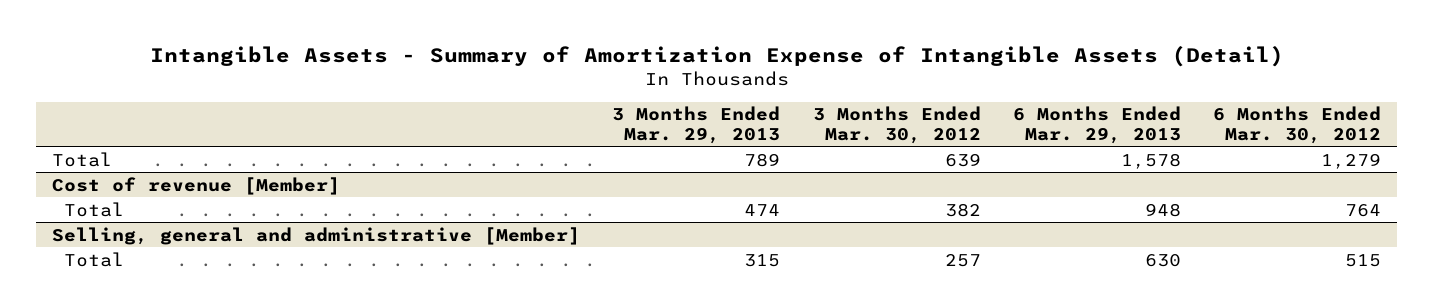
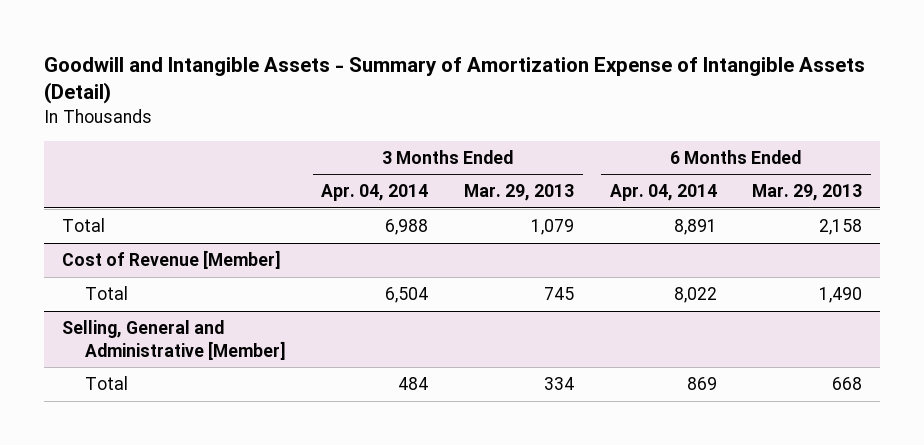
[149,45,1284,67] Intangible Assets - Summary of Amortization Expense of Intangible Assets (Detail) -> [44,56,866,105] Goodwill and Intangible Assets - Summary of Amortization Expense of Intangible Assets (Detail)
[812,106,981,144] 3 Months Ended Mar. 30, 2012 -> none
[1213,106,1382,144] 6 Months Ended Mar. 30, 2012 -> none
none -> [321,184,429,202] Apr. 04, 2014
none -> [609,184,717,202] Apr. 04, 2014
[744,152,781,167] 789 -> [531,219,575,236] 1,079
[1120,152,1181,169] 1,578 -> [819,219,863,236] 2,158
[51,176,340,195] Cost of revenue [Member] -> [61,250,281,270] Cost of Revenue [Member]
[744,203,781,216] 474 -> [544,287,575,301] 745
[1144,202,1181,217] 948 -> [819,287,863,304] 1,490
[51,226,580,245] Selling, general and administrative [Member] -> [61,320,286,360] Selling, General and Administrative [Member]
[744,253,781,267] 315 -> [544,377,575,391] 334
[1144,253,1181,267] 630 -> [832,377,863,391] 668

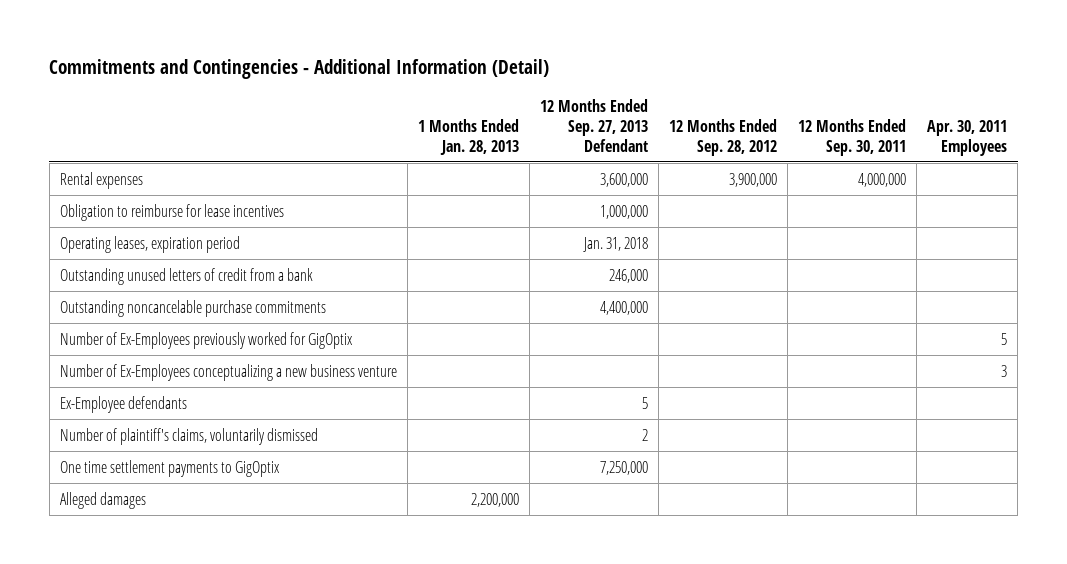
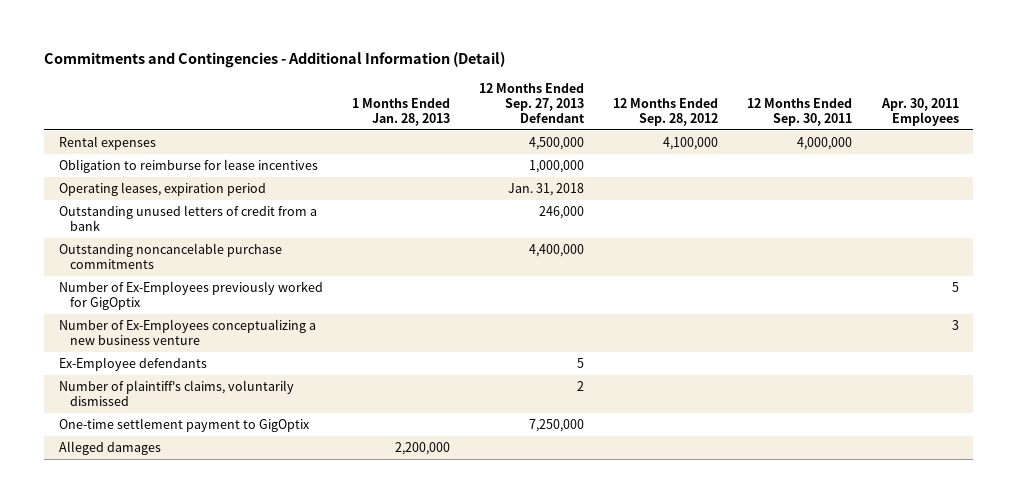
[599,172,648,187] 3,600,000 -> [529,137,585,151] 4,500,000
[728,172,777,187] 3,900,000 -> [663,137,719,151] 4,100,000
[59,459,280,477] One time settlement payments to GigOptix -> [58,418,310,433] One-time settlement payment to GigOptix

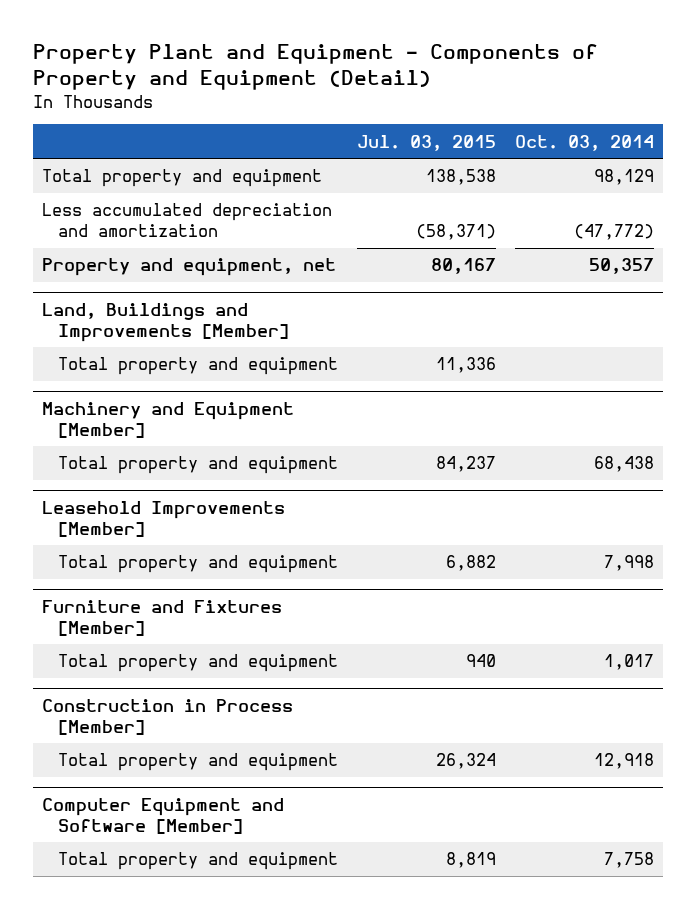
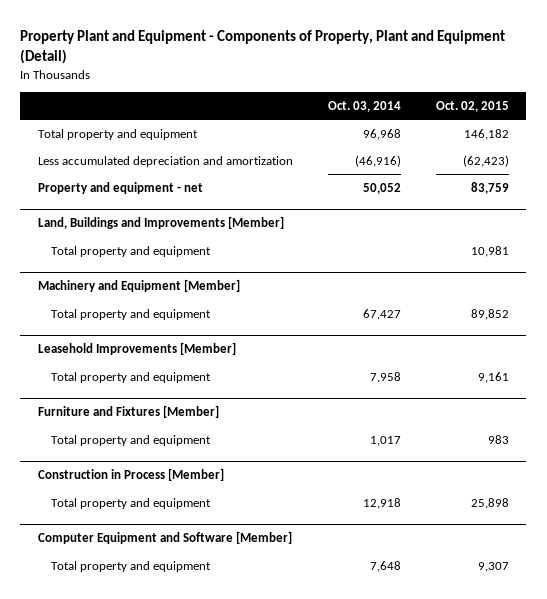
[33,44,599,90] Property Plant and Equipment - Components of Property and Equipment (Detail) -> [20,29,506,65] Property Plant and Equipment - Components of Property, Plant and Equipment (Detail)
[357,134,497,151] Jul. 03, 2015 -> none
none -> [435,100,509,112] Oct. 02, 2015
[593,169,654,186] 98,129 -> [362,128,401,140] 96,968
[573,224,654,241] (47,772) -> [354,154,401,167] (46,916)
[42,258,337,277] Property and equipment, net -> [37,181,203,194] Property and equipment - net
[588,258,654,275] 50,357 -> [362,182,401,194] 50,052
[593,456,654,473] 68,438 -> [362,308,401,320] 67,427
[603,555,654,572] 7,998 -> [369,371,401,383] 7,958
[603,852,654,869] 7,758 -> [369,560,401,572] 7,648

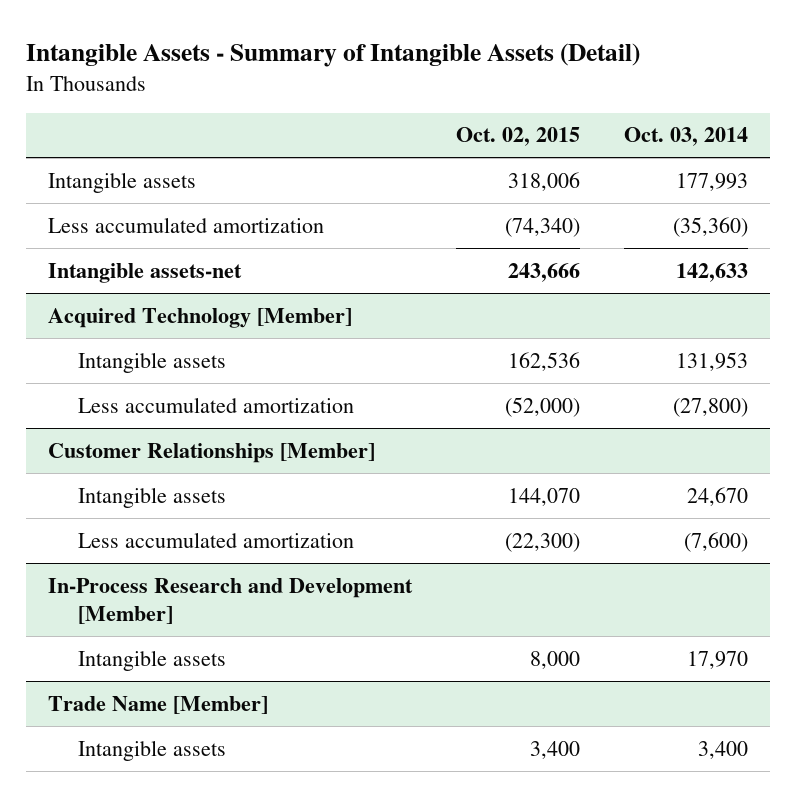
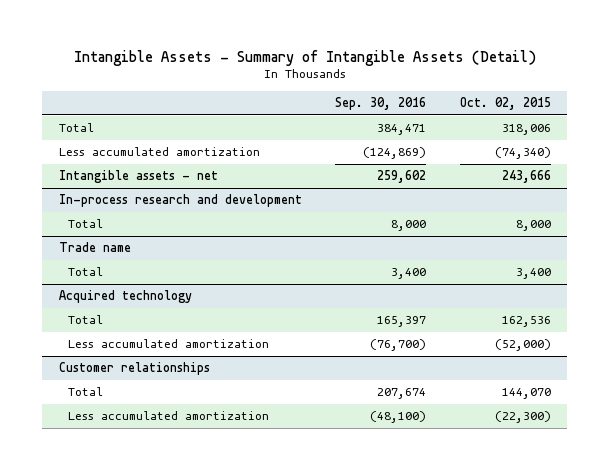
[624,127,749,147] Oct. 03, 2014 -> none
none -> [335,97,427,111] Sep. 30, 2016
[48,171,197,193] Intangible assets -> [59,123,95,133] Total
[48,262,243,283] Intangible assets-net -> [59,170,219,184] Intangible assets - net
none -> [59,194,303,208] In-process research and development
none -> [68,219,104,229] Total
none -> [59,242,132,253] Trade name
none -> [68,267,104,277] Total
[48,307,353,328] Acquired Technology [Member] -> [59,290,193,304] Acquired technology
[77,351,226,373] Intangible assets -> [68,315,104,325] Total
[48,442,376,463] Customer Relationships [Member] -> [59,362,211,376] Customer relationships
[77,486,226,508] Intangible assets -> [68,387,104,397] Total
[48,577,414,624] In-Process Research and Development [Member] -> none
[77,649,226,671] Intangible assets -> none
[48,695,269,714] Trade Name [Member] -> none
[77,739,226,761] Intangible assets -> none

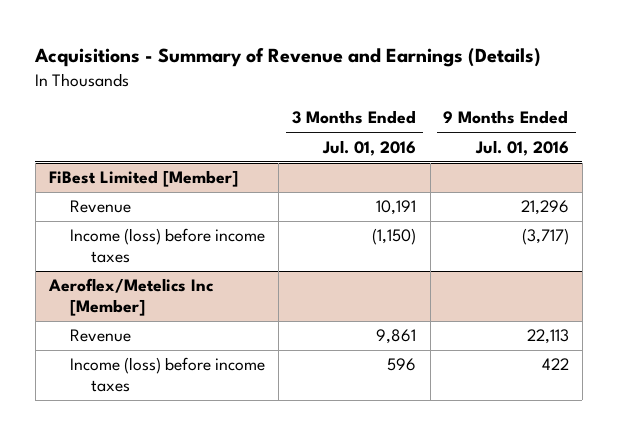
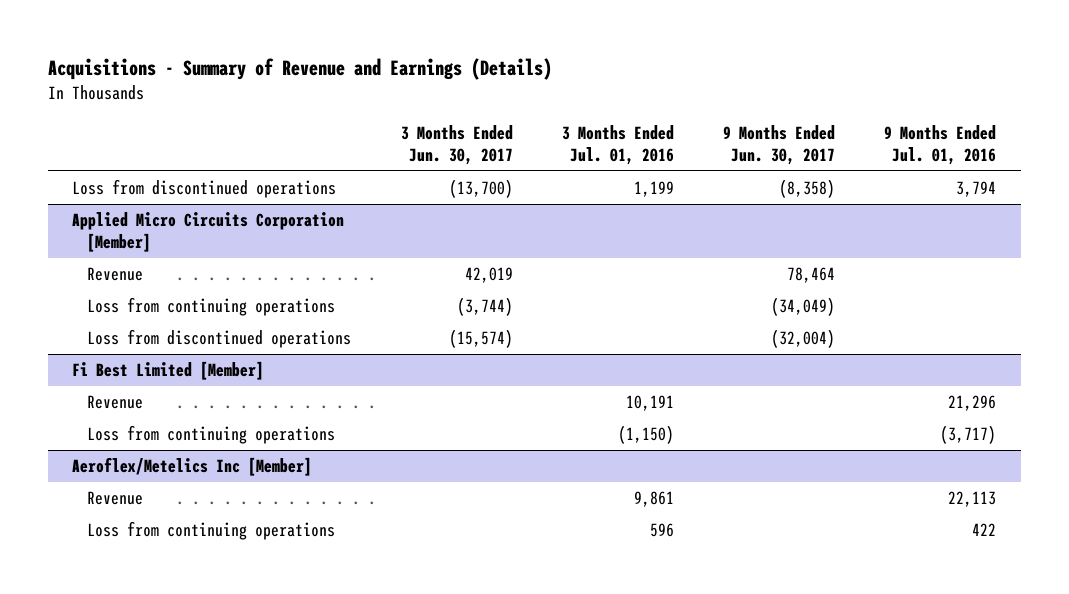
none -> [400,124,513,166] 3 Months Ended Jun. 30, 2017
none -> [723,124,836,166] 9 Months Ended Jun. 30, 2017
none -> [72,179,337,199] Loss from discontinued operations
none -> [72,212,345,253] Applied Micro Circuits Corporation [Member]
none -> [87,267,144,282] Revenue
none -> [87,297,336,317] Loss from continuing operations
none -> [87,329,352,349] Loss from discontinued operations
[48,170,238,188] FiBest Limited [Member] -> [72,361,265,381] Fi Best Limited [Member]
[70,228,266,263] Income (loss) before income taxes -> [87,425,336,445] Loss from continuing operations
[70,357,266,392] Income (loss) before income taxes -> [87,521,336,541] Loss from continuing operations

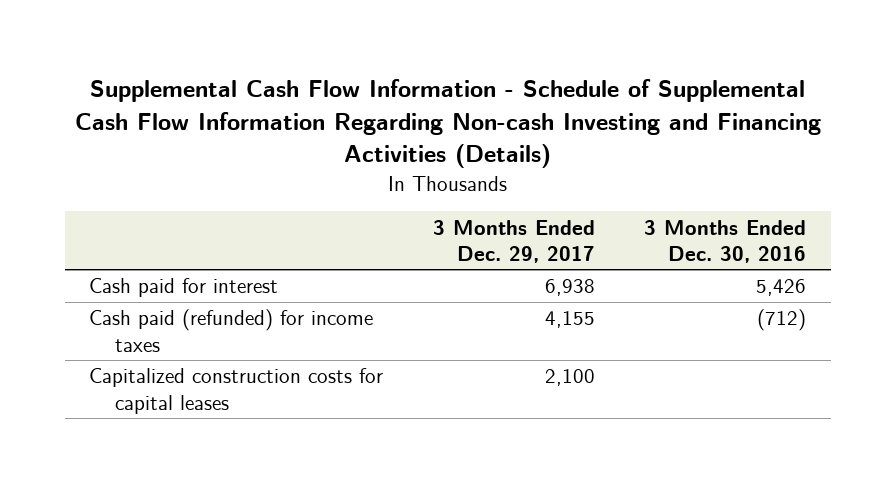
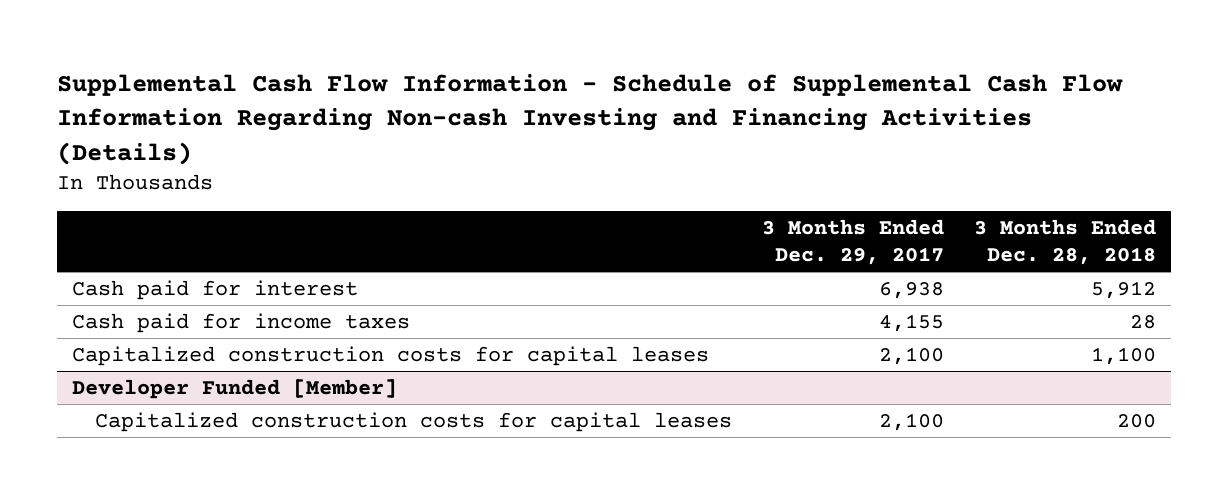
[643,219,806,264] 3 Months Ended Dec. 30, 2016 -> none
none -> [974,219,1157,266] 3 Months Ended Dec. 28, 2018
[89,309,374,352] Cash paid (refunded) for income taxes -> [71,312,410,333] Cash paid for income taxes
none -> [71,378,397,399] Developer Funded [Member]
none -> [95,411,733,432] Capitalized construction costs for capital leases

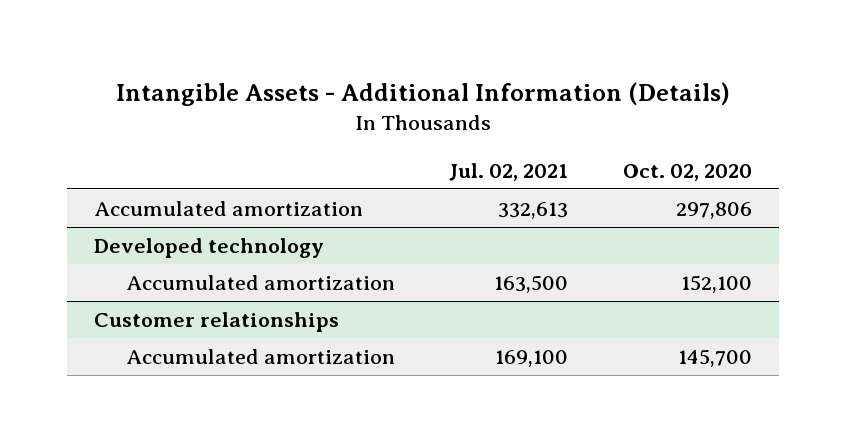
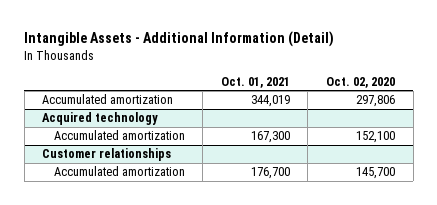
[116,81,731,106] Intangible Assets - Additional Information (Details) -> [24,31,335,48] Intangible Assets - Additional Information (Detail)
[449,162,569,181] Jul. 02, 2021 -> none
none -> [220,76,290,88] Oct. 01, 2021
[94,237,325,258] Developed technology -> [42,112,159,126] Acquired technology

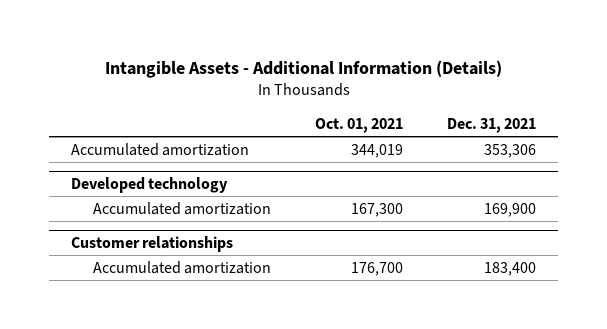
[24,31,335,48] Intangible Assets - Additional Information (Detail) -> [104,59,502,78] Intangible Assets - Additional Information (Details)
[326,76,396,88] Oct. 02, 2020 -> none
none -> [447,117,537,133] Dec. 31, 2021
[42,112,159,126] Acquired technology -> [71,177,229,194] Developed technology

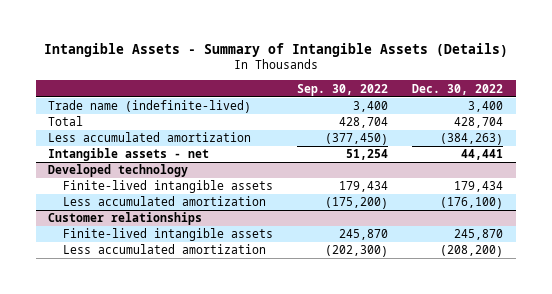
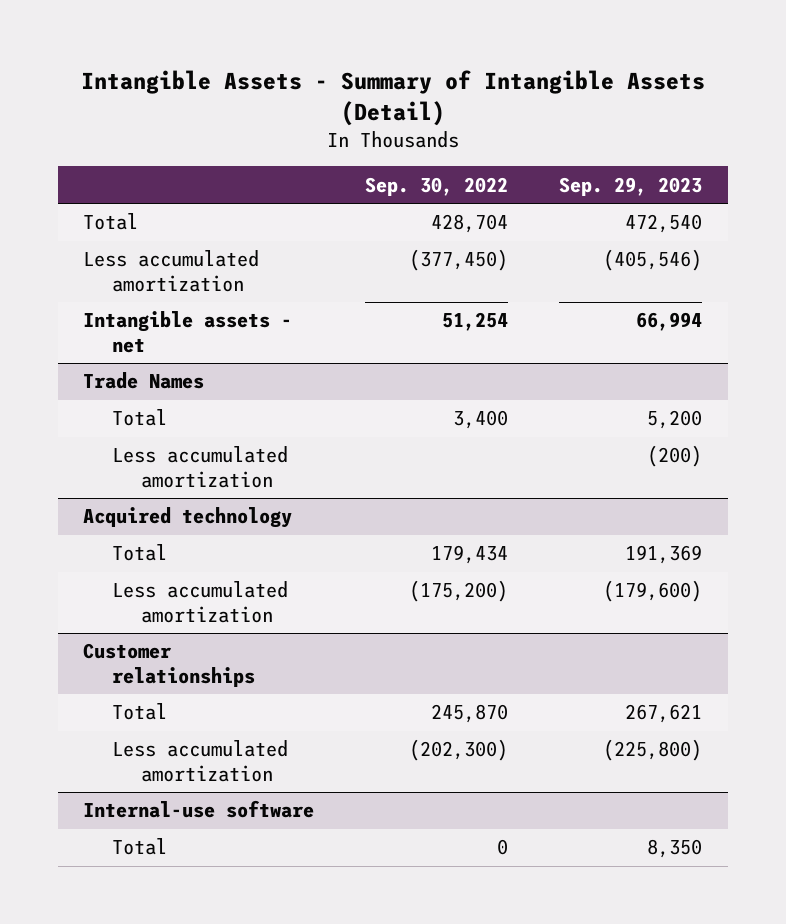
[43,42,508,57] Intangible Assets - Summary of Intangible Assets (Details) -> [80,69,705,126] Intangible Assets - Summary of Intangible Assets (Detail)
[412,83,504,95] Dec. 30, 2022 -> none
none -> [559,176,703,196] Sep. 29, 2023
[48,100,252,114] Trade name (indefinite-lived) -> none
none -> [83,372,205,390] Trade Names
none -> [112,409,168,427] Total
none -> [112,446,289,488] Less accumulated amortization
[48,164,189,178] Developed technology -> [83,507,293,529] Acquired technology
[62,180,273,194] Finite-lived intangible assets -> [112,544,168,562] Total
[62,228,273,242] Finite-lived intangible assets -> [112,703,168,721] Total
none -> [83,800,315,819] Internal-use software
none -> [112,838,168,856] Total

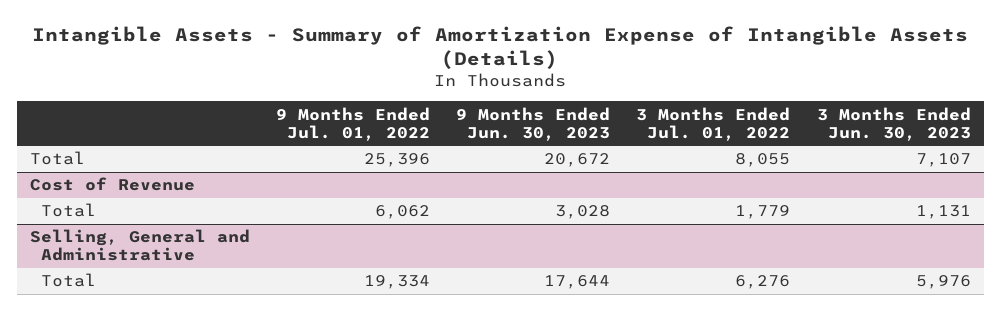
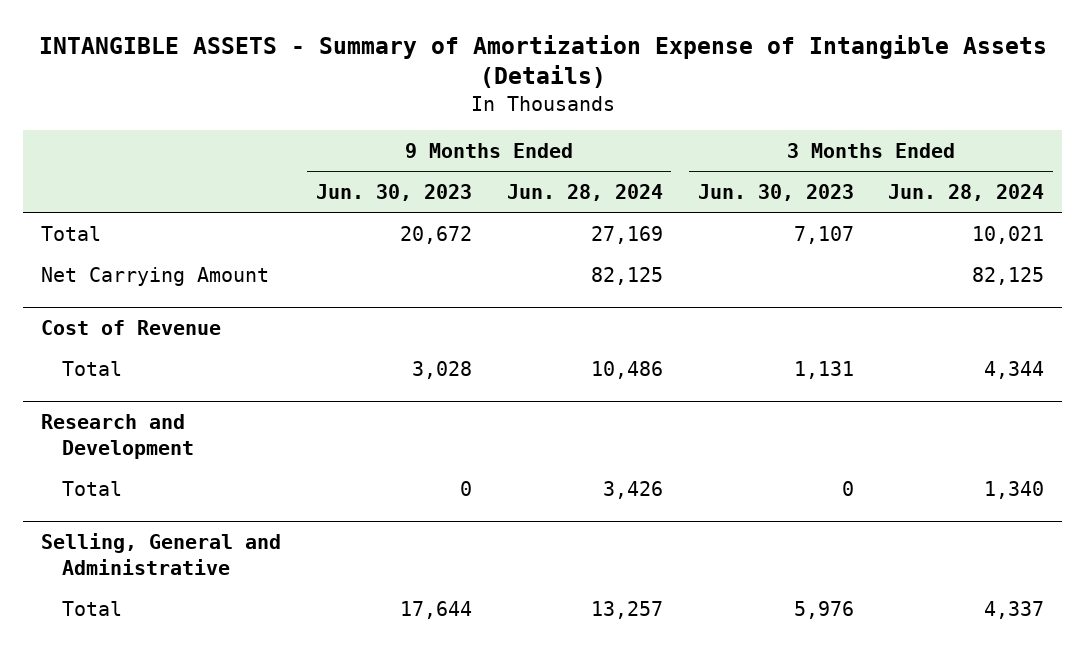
[32,25,969,70] Intangible Assets - Summary of Amortization Expense of Intangible Assets (Details) -> [38,34,1047,89] INTANGIBLE ASSETS - Summary of Amortization Expense of Intangible Assets (Details)
[276,106,431,141] 9 Months Ended Jul. 01, 2022 -> none
[636,106,791,141] 3 Months Ended Jul. 01, 2022 -> none
none -> [506,183,663,201] Jun. 28, 2024
none -> [888,183,1045,201] Jun. 28, 2024
none -> [40,266,269,286] Net Carrying Amount
none -> [40,414,194,459] Research and Development
none -> [61,480,122,496] Total

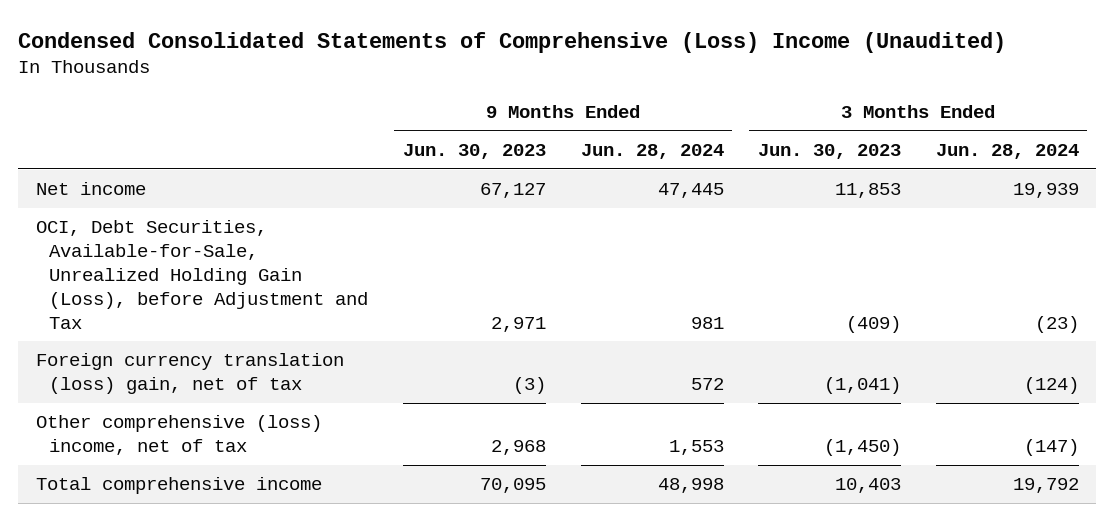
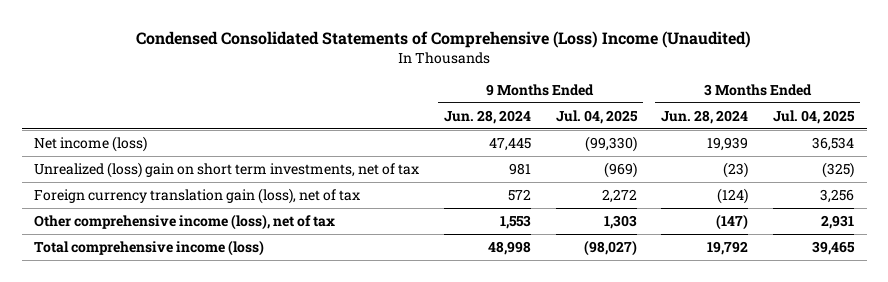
[402,144,546,160] Jun. 30, 2023 -> none
[758,144,902,160] Jun. 30, 2023 -> none
none -> [555,109,638,124] Jul. 04, 2025
none -> [773,109,856,124] Jul. 04, 2025
[35,182,146,196] Net income -> [34,136,148,153] Net income (loss)
[35,220,369,329] OCI, Debt Securities, Available-for-Sale, Unrealized Holding Gain (Loss), before Adjustment and Tax -> [34,162,420,179] Unrealized (loss) gain on short term investments, net of tax
[35,353,344,395] Foreign currency translation (loss) gain, net of tax -> [34,188,361,205] Foreign currency translation gain (loss), net of tax
[35,415,322,456] Other comprehensive (loss) income, net of tax -> [34,214,336,231] Other comprehensive income (loss), net of tax
[35,477,322,495] Total comprehensive income -> [34,240,265,257] Total comprehensive income (loss)

